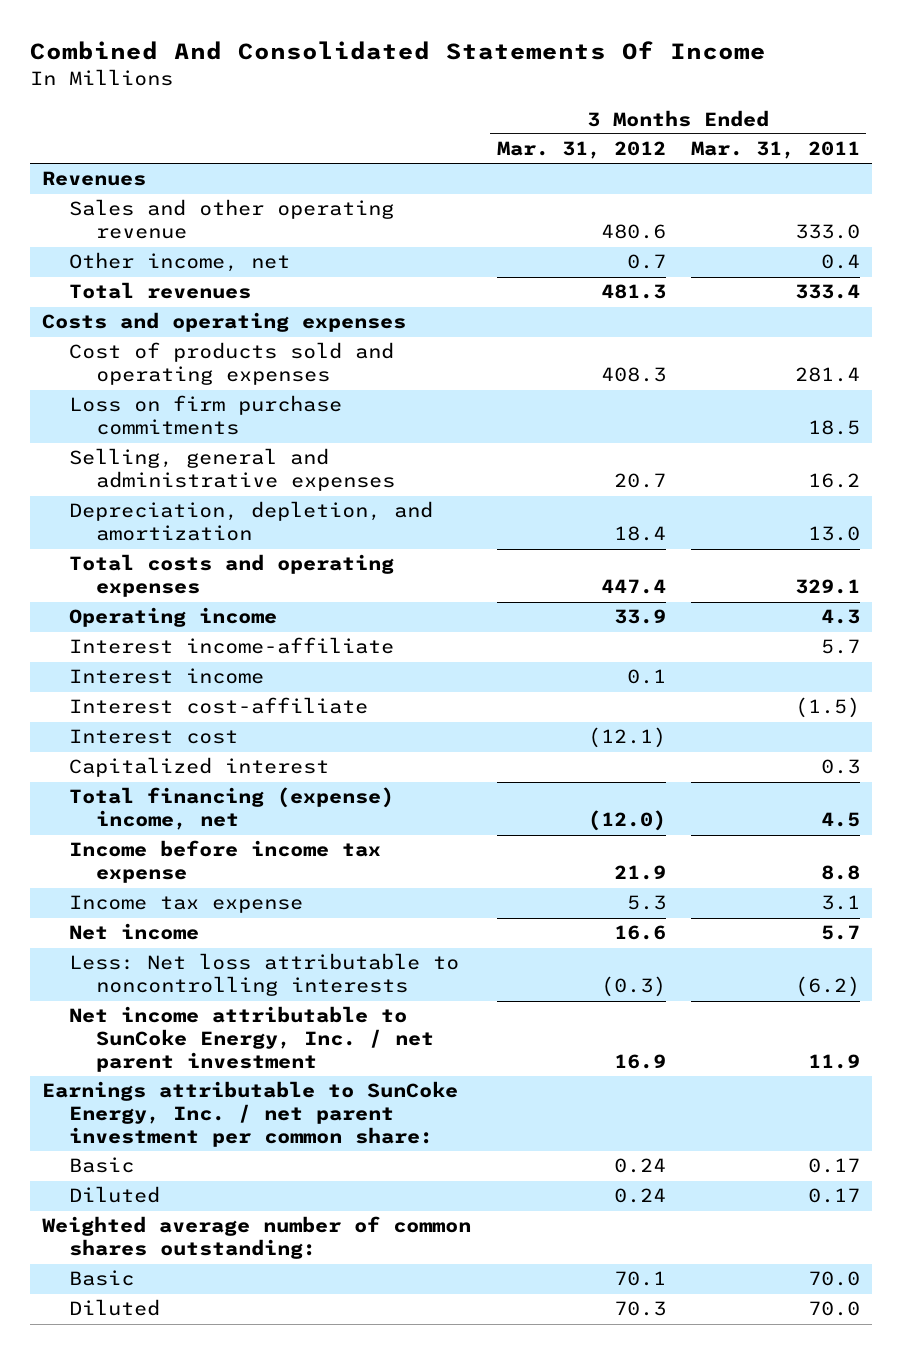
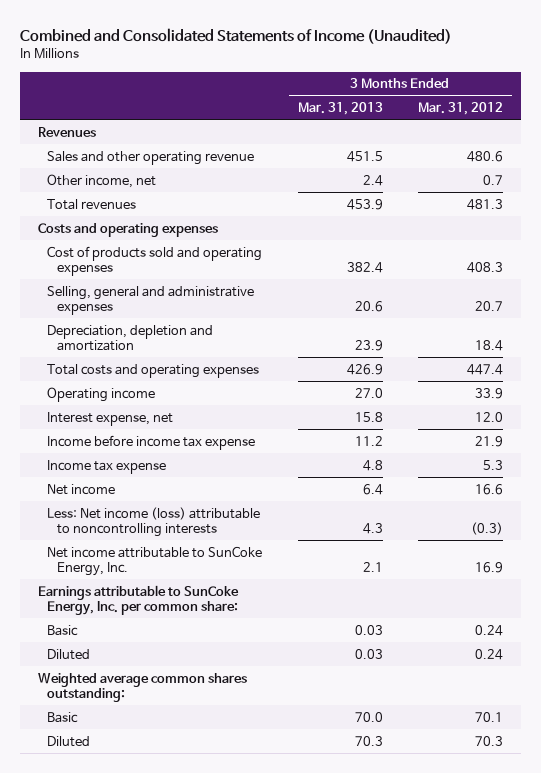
[29,41,766,61] Combined And Consolidated Statements Of Income -> [20,27,453,44] Combined and Consolidated Statements of Income (Unaudited)
[690,141,860,160] Mar. 31, 2011 -> none
none -> [297,102,383,116] Mar. 31, 2013
[69,395,343,436] Loss on firm purchase commitments -> none
[69,501,434,542] Depreciation, depletion, and amortization -> [47,324,214,352] Depreciation, depletion and amortization
[69,637,395,655] Interest income-affiliate -> none
[69,668,265,685] Interest income -> none
[69,697,369,715] Interest cost-affiliate -> none
[69,757,330,778] Capitalized interest -> none
[69,787,395,831] Total financing (expense) income, net -> none
[69,729,239,745] Interest cost -> [47,411,174,426] Interest expense, net
[587,727,666,749] (12.1) -> [474,411,503,422] 12.0
[69,953,460,997] Less: Net loss attributable to noncontrolling interests -> [47,506,261,538] Less: Net income (loss) attributable to noncontrolling interests
[69,1006,434,1073] Net income attributable to SunCoke Energy, Inc. / net parent investment -> [47,545,263,577] Net income attributable to SunCoke Energy, Inc.
[42,1081,459,1148] Earnings attributable to SunCoke Energy, Inc. / net parent investment per common share: -> [37,584,239,616] Earnings attributable to SunCoke Energy, Inc. per common share:
[42,1216,472,1260] Weighted average number of common shares outstanding: -> [37,672,247,703] Weighted average common shares outstanding:

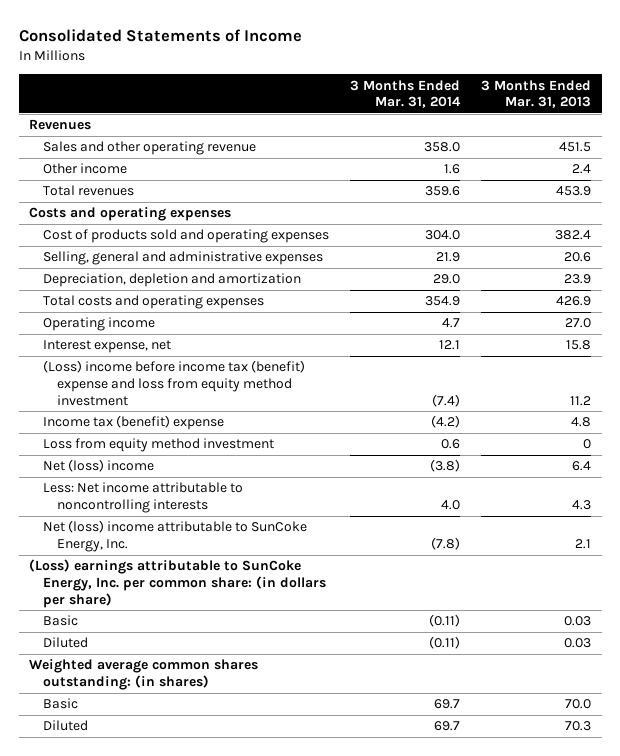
[20,27,453,44] Combined and Consolidated Statements of Income (Unaudited) -> [18,28,302,42] Consolidated Statements of Income
[417,102,503,116] Mar. 31, 2012 -> none
none -> [350,79,462,109] 3 Months Ended Mar. 31, 2014
[47,173,157,188] Other income, net -> [43,163,128,175] Other income
[47,434,256,450] Income before income tax expense -> [43,360,306,406] (Loss) income before income tax (benefit) expense and loss from equity method investment
[47,459,167,474] Income tax expense -> [43,415,225,431] Income tax (benefit) expense
none -> [43,438,275,453] Loss from equity method investment
[47,483,116,495] Net income -> [43,459,155,473] Net (loss) income
[47,506,261,538] Less: Net income (loss) attributable to noncontrolling interests -> [43,482,244,514] Less: Net income attributable to noncontrolling interests
[47,545,263,577] Net income attributable to SunCoke Energy, Inc. -> [43,520,308,553] Net (loss) income attributable to SunCoke Energy, Inc.
[37,584,239,616] Earnings attributable to SunCoke Energy, Inc. per common share: -> [29,559,327,608] (Loss) earnings attributable to SunCoke Energy, Inc. per common share: (in dollars per share)
[37,672,247,703] Weighted average common shares outstanding: -> [29,659,259,691] Weighted average common shares outstanding: (in shares)

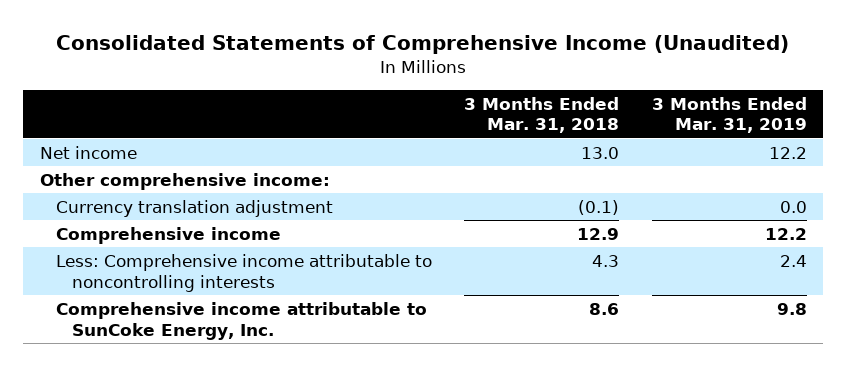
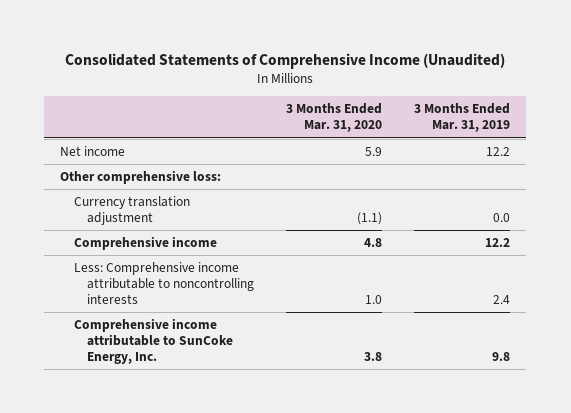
[464,96,620,134] 3 Months Ended Mar. 31, 2018 -> none
none -> [286,103,383,133] 3 Months Ended Mar. 31, 2020
[39,172,330,190] Other comprehensive income: -> [60,170,222,185] Other comprehensive loss:

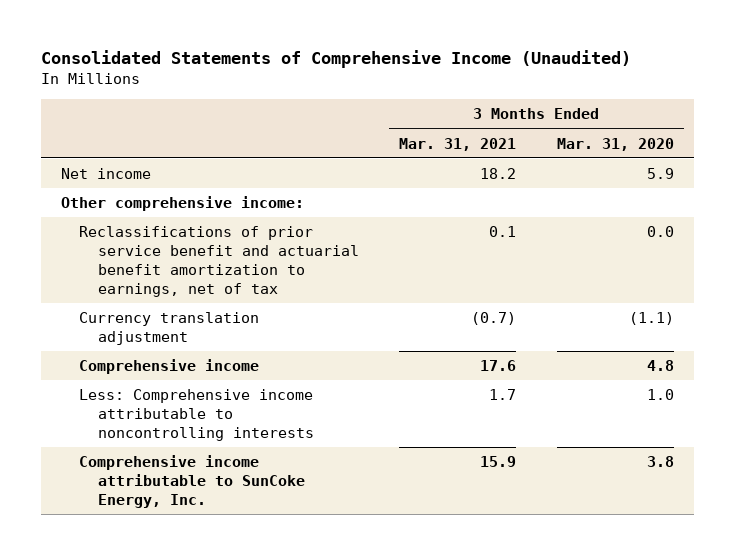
[414,103,511,133] 3 Months Ended Mar. 31, 2019 -> none
none -> [399,137,517,151] Mar. 31, 2021
[60,170,222,185] Other comprehensive loss: -> [60,196,304,212] Other comprehensive income:
none -> [79,226,360,297] Reclassifications of prior service benefit and actuarial benefit amortization to earnings, net of tax

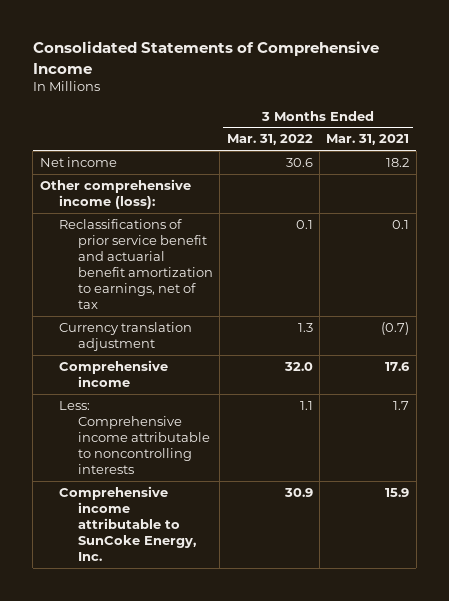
[40,49,631,68] Consolidated Statements of Comprehensive Income (Unaudited) -> [32,41,379,74] Consolidated Statements of Comprehensive Income
[556,137,674,151] Mar. 31, 2020 -> none
none -> [226,134,313,146] Mar. 31, 2022
[60,196,304,212] Other comprehensive income: -> [39,178,191,209] Other comprehensive income (loss):

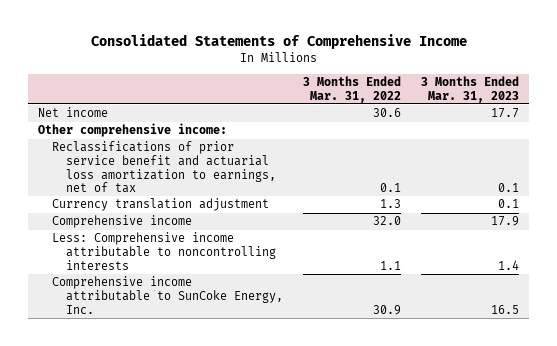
[326,134,410,146] Mar. 31, 2021 -> none
none -> [421,76,520,103] 3 Months Ended Mar. 31, 2023
[39,178,191,209] Other comprehensive income (loss): -> [38,123,228,138] Other comprehensive income:
[58,218,213,310] Reclassifications of prior service benefit and actuarial benefit amortization to earnings, net of tax -> [52,141,277,194] Reclassifications of prior service benefit and actuarial loss amortization to earnings, net of tax

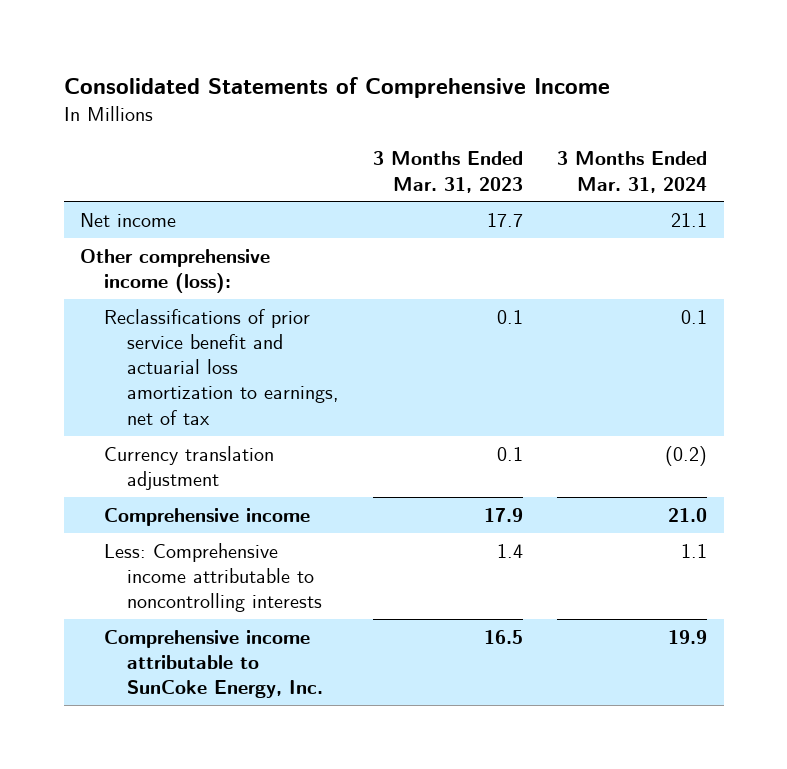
[303,76,402,103] 3 Months Ended Mar. 31, 2022 -> none
none -> [556,151,707,193] 3 Months Ended Mar. 31, 2024
[38,123,228,138] Other comprehensive income: -> [80,248,271,293] Other comprehensive income (loss):

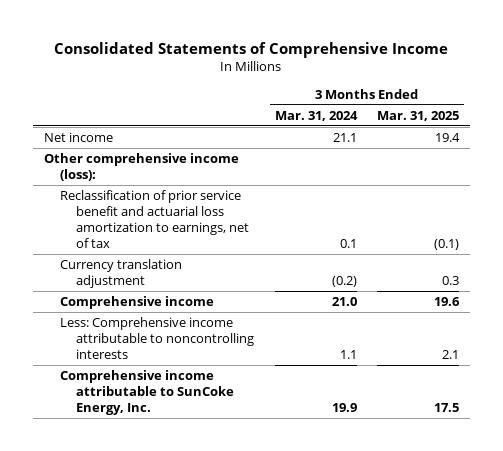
[373,151,524,193] 3 Months Ended Mar. 31, 2023 -> none
none -> [377,110,460,121] Mar. 31, 2025
[103,308,340,425] Reclassifications of prior service benefit and actuarial loss amortization to earnings, net of tax -> [59,189,250,248] Reclassification of prior service benefit and actuarial loss amortization to earnings, net of tax

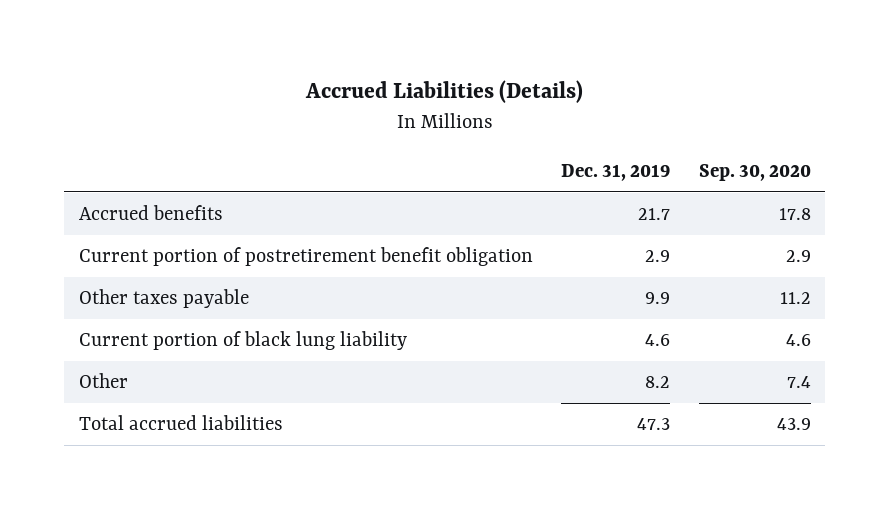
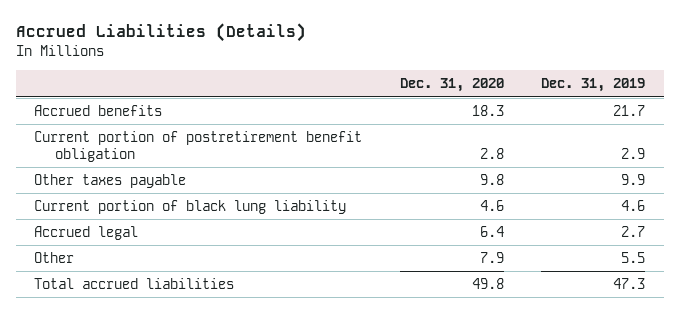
[698,163,811,181] Sep. 30, 2020 -> none
none -> [399,78,504,93] Dec. 31, 2020
none -> [34,226,139,241] Accrued legal
[645,376,671,389] 8.2 -> [620,252,645,264] 5.5

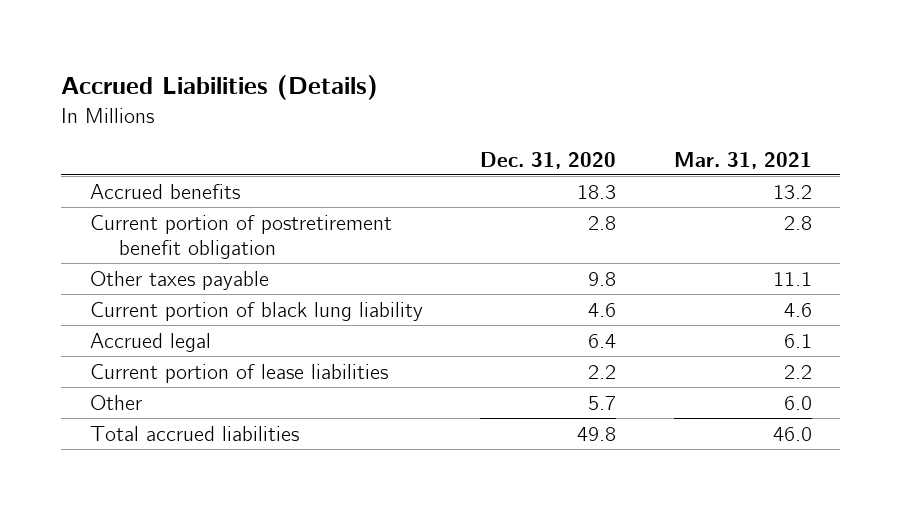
[540,78,645,93] Dec. 31, 2019 -> none
none -> [673,151,812,169] Mar. 31, 2021
none -> [89,363,388,383] Current portion of lease liabilities
[479,252,504,264] 7.9 -> [588,395,617,410] 5.7

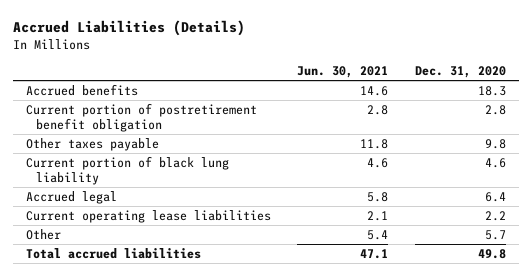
[673,151,812,169] Mar. 31, 2021 -> none
none -> [297,65,389,78] Jun. 30, 2021
[89,363,388,383] Current portion of lease liabilities -> [26,209,272,223] Current operating lease liabilities

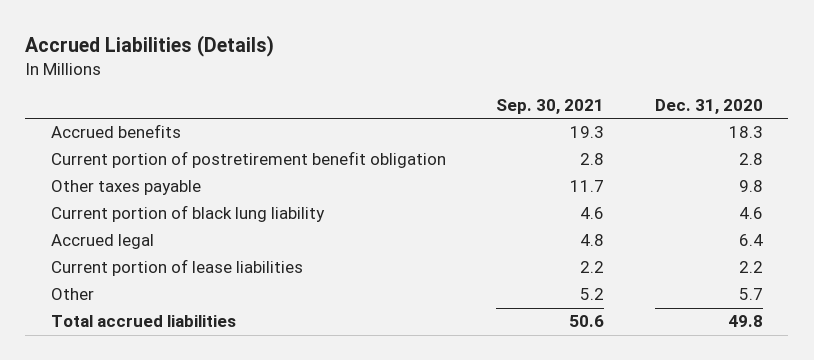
[297,65,389,78] Jun. 30, 2021 -> none
none -> [496,99,605,115] Sep. 30, 2021
[26,209,272,223] Current operating lease liabilities -> [50,259,303,277] Current portion of lease liabilities

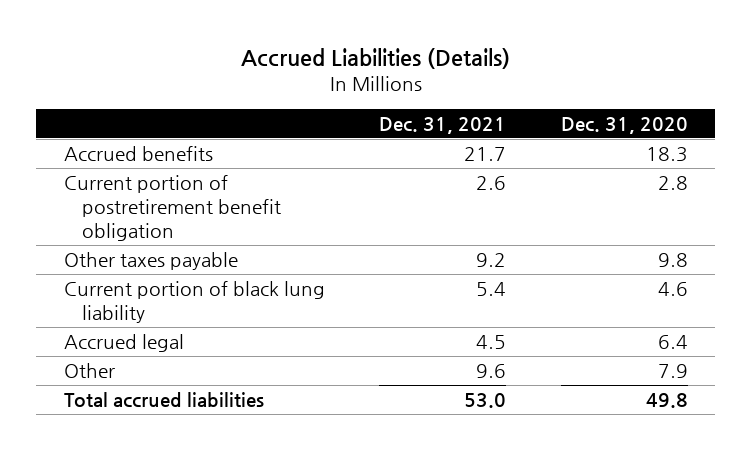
[496,99,605,115] Sep. 30, 2021 -> none
none -> [379,116,507,134] Dec. 31, 2021
[50,259,303,277] Current portion of lease liabilities -> none
[739,288,764,301] 5.7 -> [657,363,688,378] 7.9

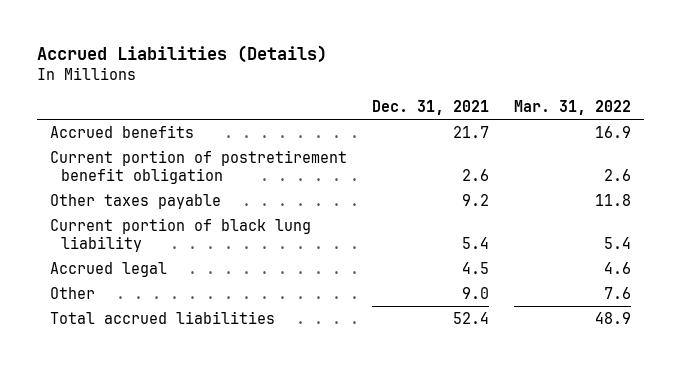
[560,116,688,134] Dec. 31, 2020 -> none
none -> [514,100,632,116] Mar. 31, 2022
[476,363,507,378] 9.6 -> [462,286,490,299] 9.0
[464,392,507,408] 53.0 -> [453,311,490,324] 52.4

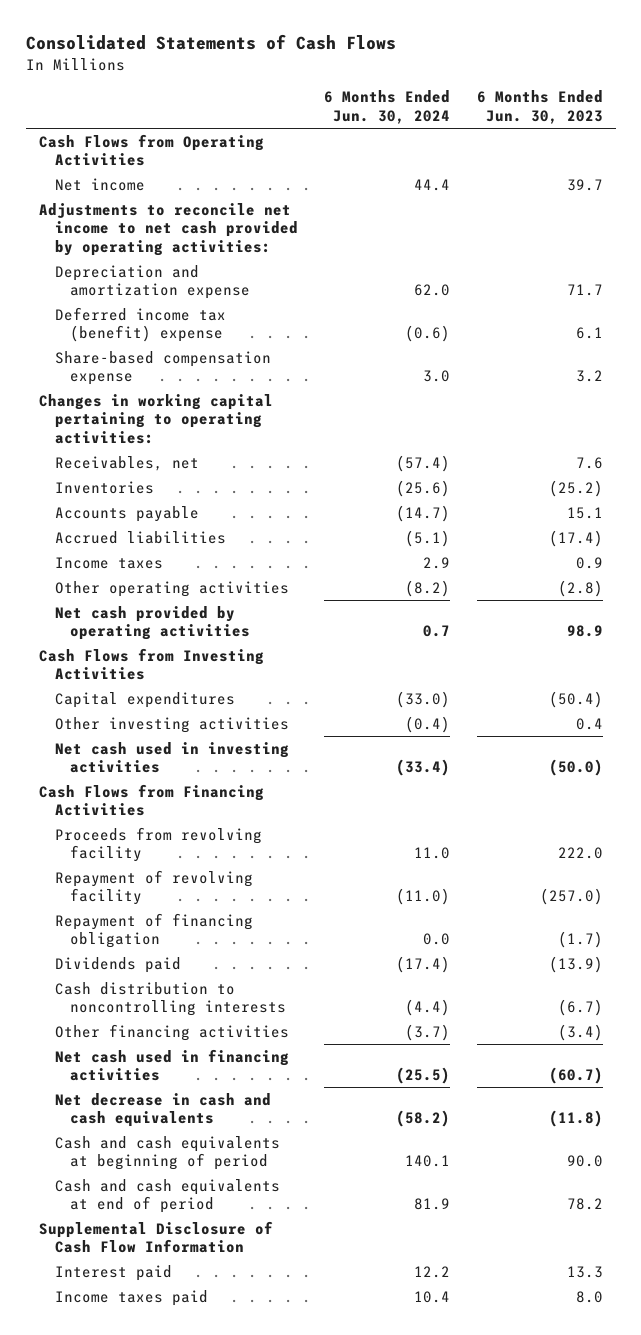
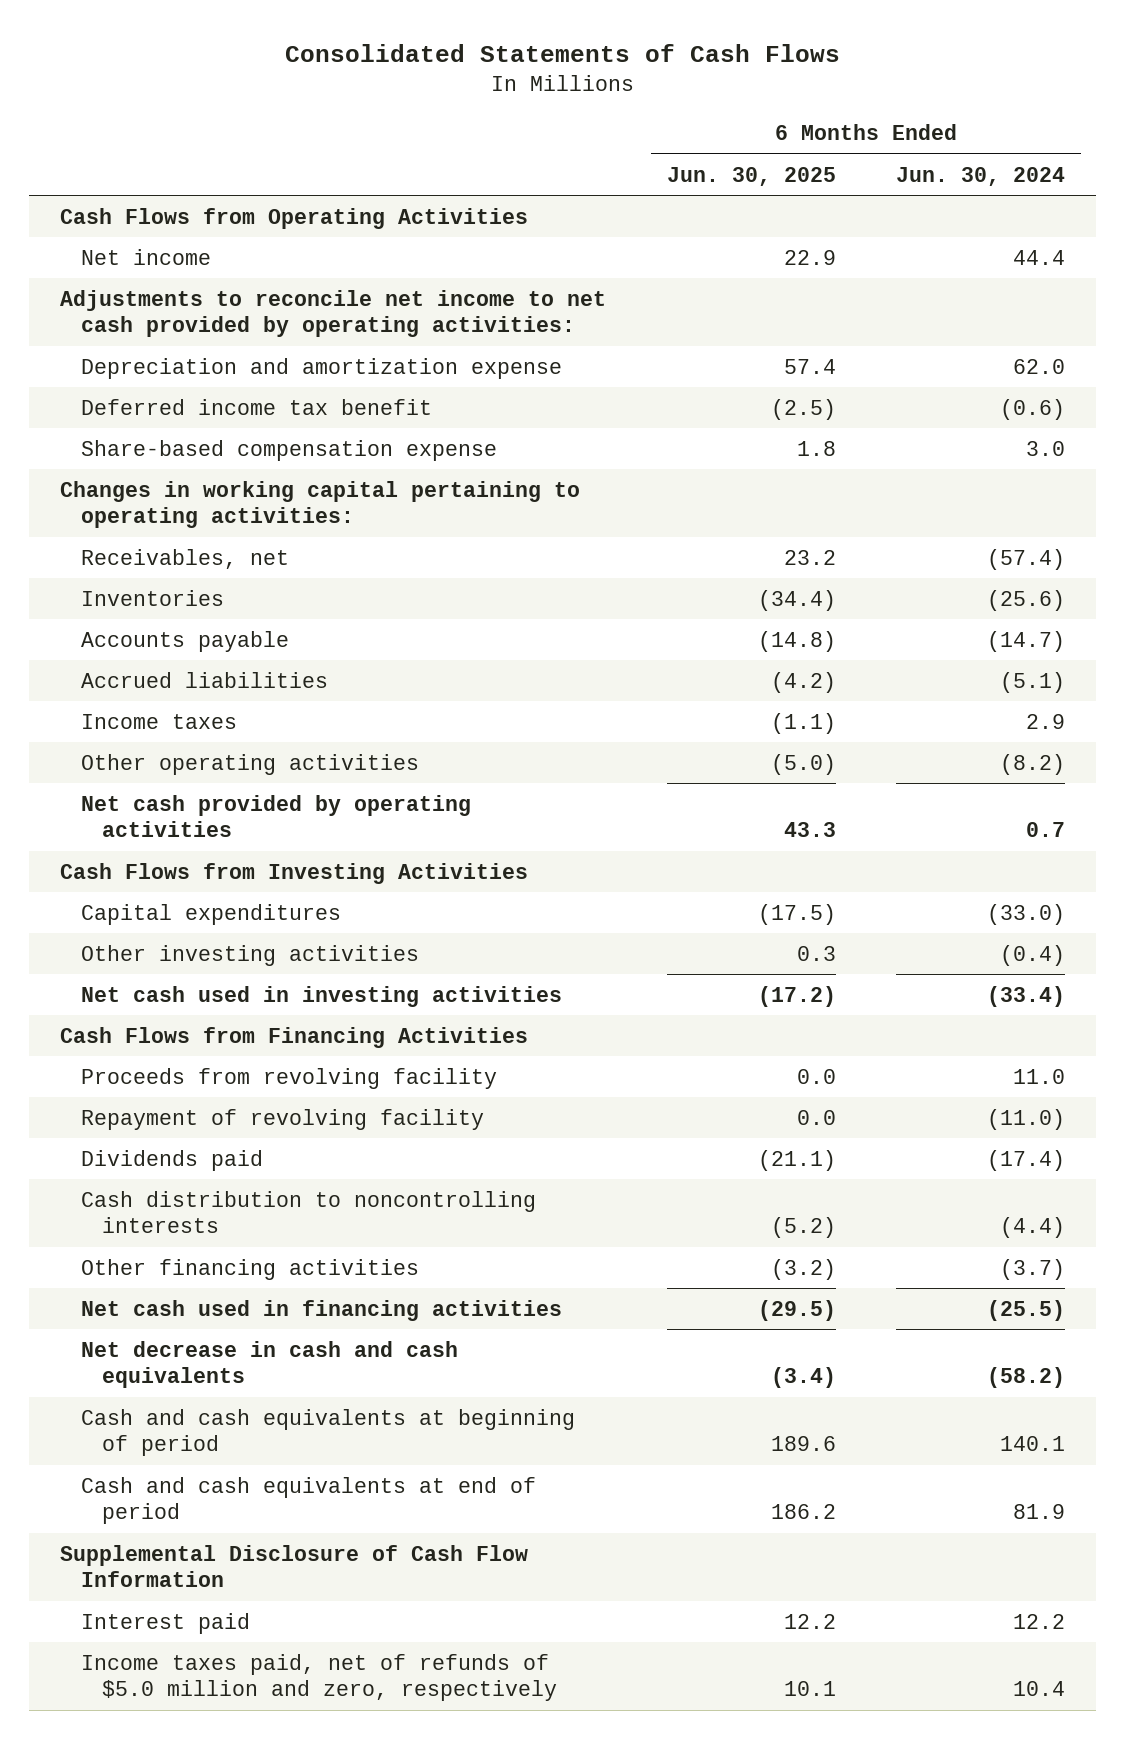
[476,90,603,125] 6 Months Ended Jun. 30, 2023 -> none
none -> [666,166,836,186] Jun. 30, 2025
[54,306,226,343] Deferred income tax (benefit) expense -> [80,398,432,415] Deferred income tax benefit
[54,912,253,949] Repayment of financing obligation -> none
[54,1289,208,1306] Income taxes paid -> [80,1653,558,1701] Income taxes paid, net of refunds of $5.0 million and zero, respectively

